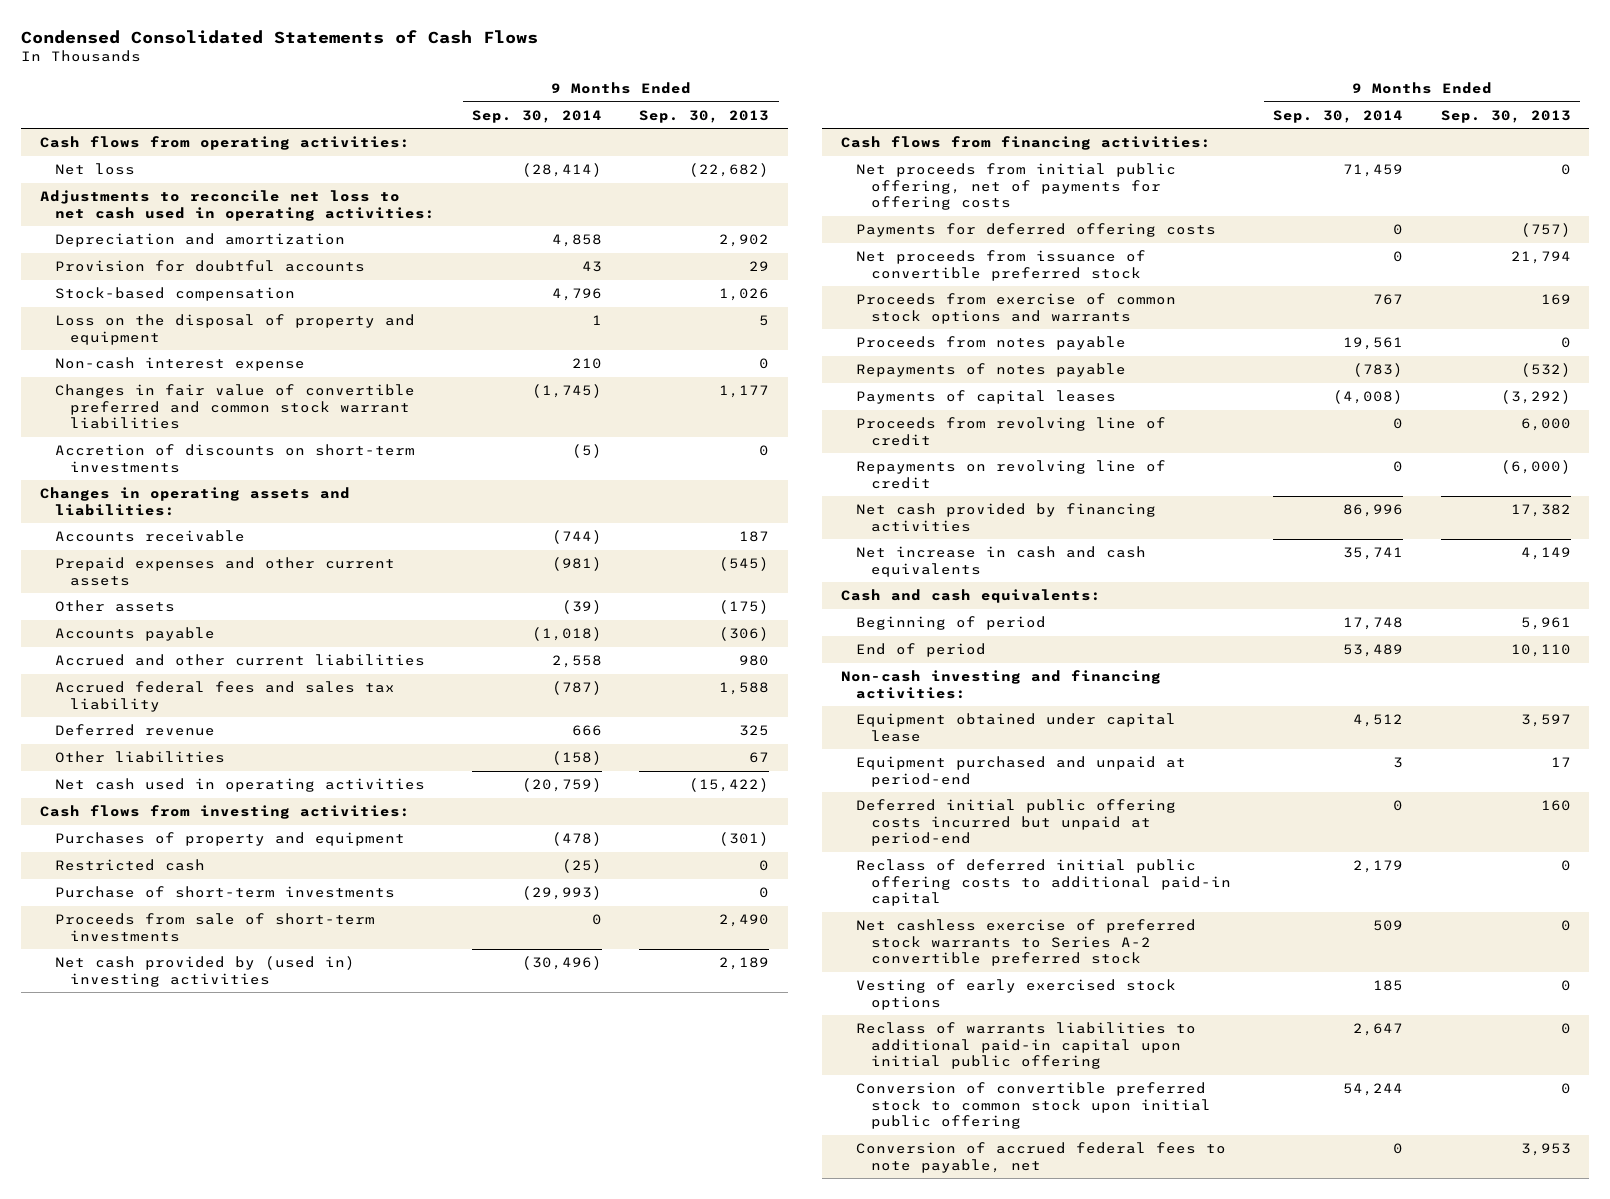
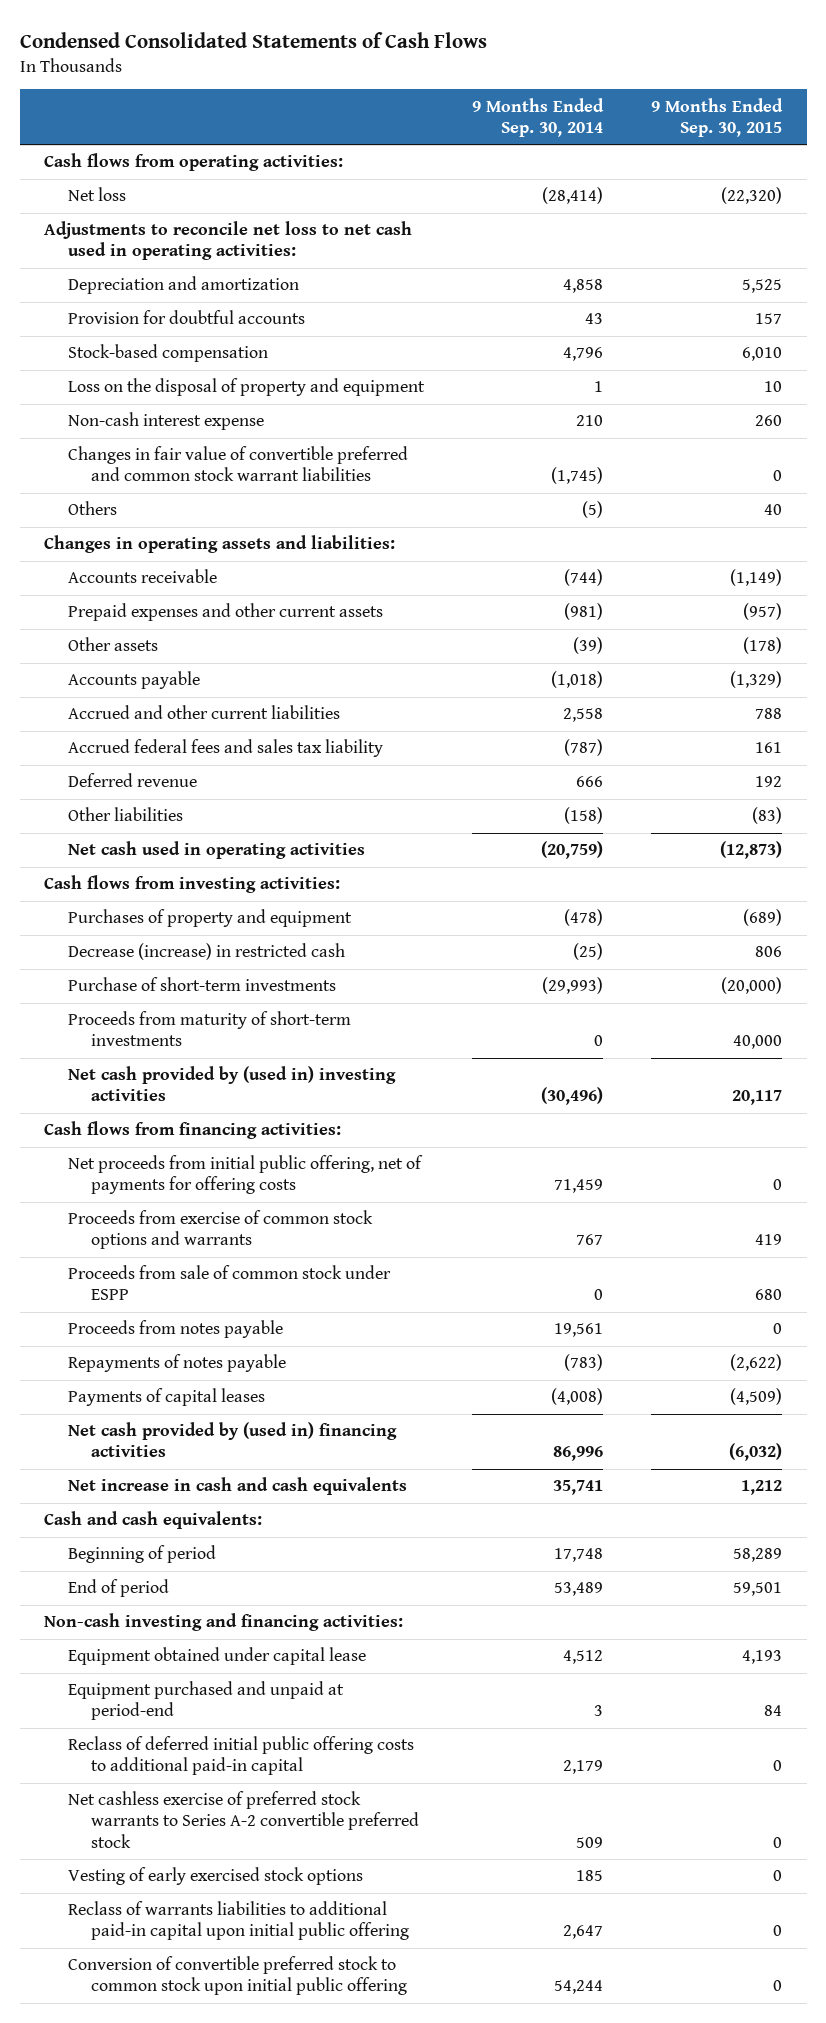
[639,109,770,123] Sep. 30, 2013 -> none
none -> [651,97,784,137] 9 Months Ended Sep. 30, 2015
[55,444,416,473] Accretion of discounts on short-term investments -> none
none -> [67,501,117,516] Others
[55,859,206,872] Restricted cash -> [67,943,345,961] Decrease (increase) in restricted cash
[55,913,376,942] Proceeds from sale of short-term investments -> [67,1011,351,1047] Proceeds from maturity of short-term investments
[856,223,1217,238] Payments for deferred offering costs -> none
[856,250,1147,281] Net proceeds from issuance of convertible preferred stock -> none
none -> [67,1265,391,1301] Proceeds from sale of common stock under ESPP
[856,417,1167,446] Proceeds from revolving line of credit -> none
[856,460,1167,489] Repayments on revolving line of credit -> none
[856,503,1157,532] Net cash provided by financing activities -> [67,1422,397,1458] Net cash provided by (used in) financing activities
[856,799,1177,847] Deferred initial public offering costs incurred but unpaid at period-end -> none
[856,1142,1227,1173] Conversion of accrued federal fees to note payable, net -> none

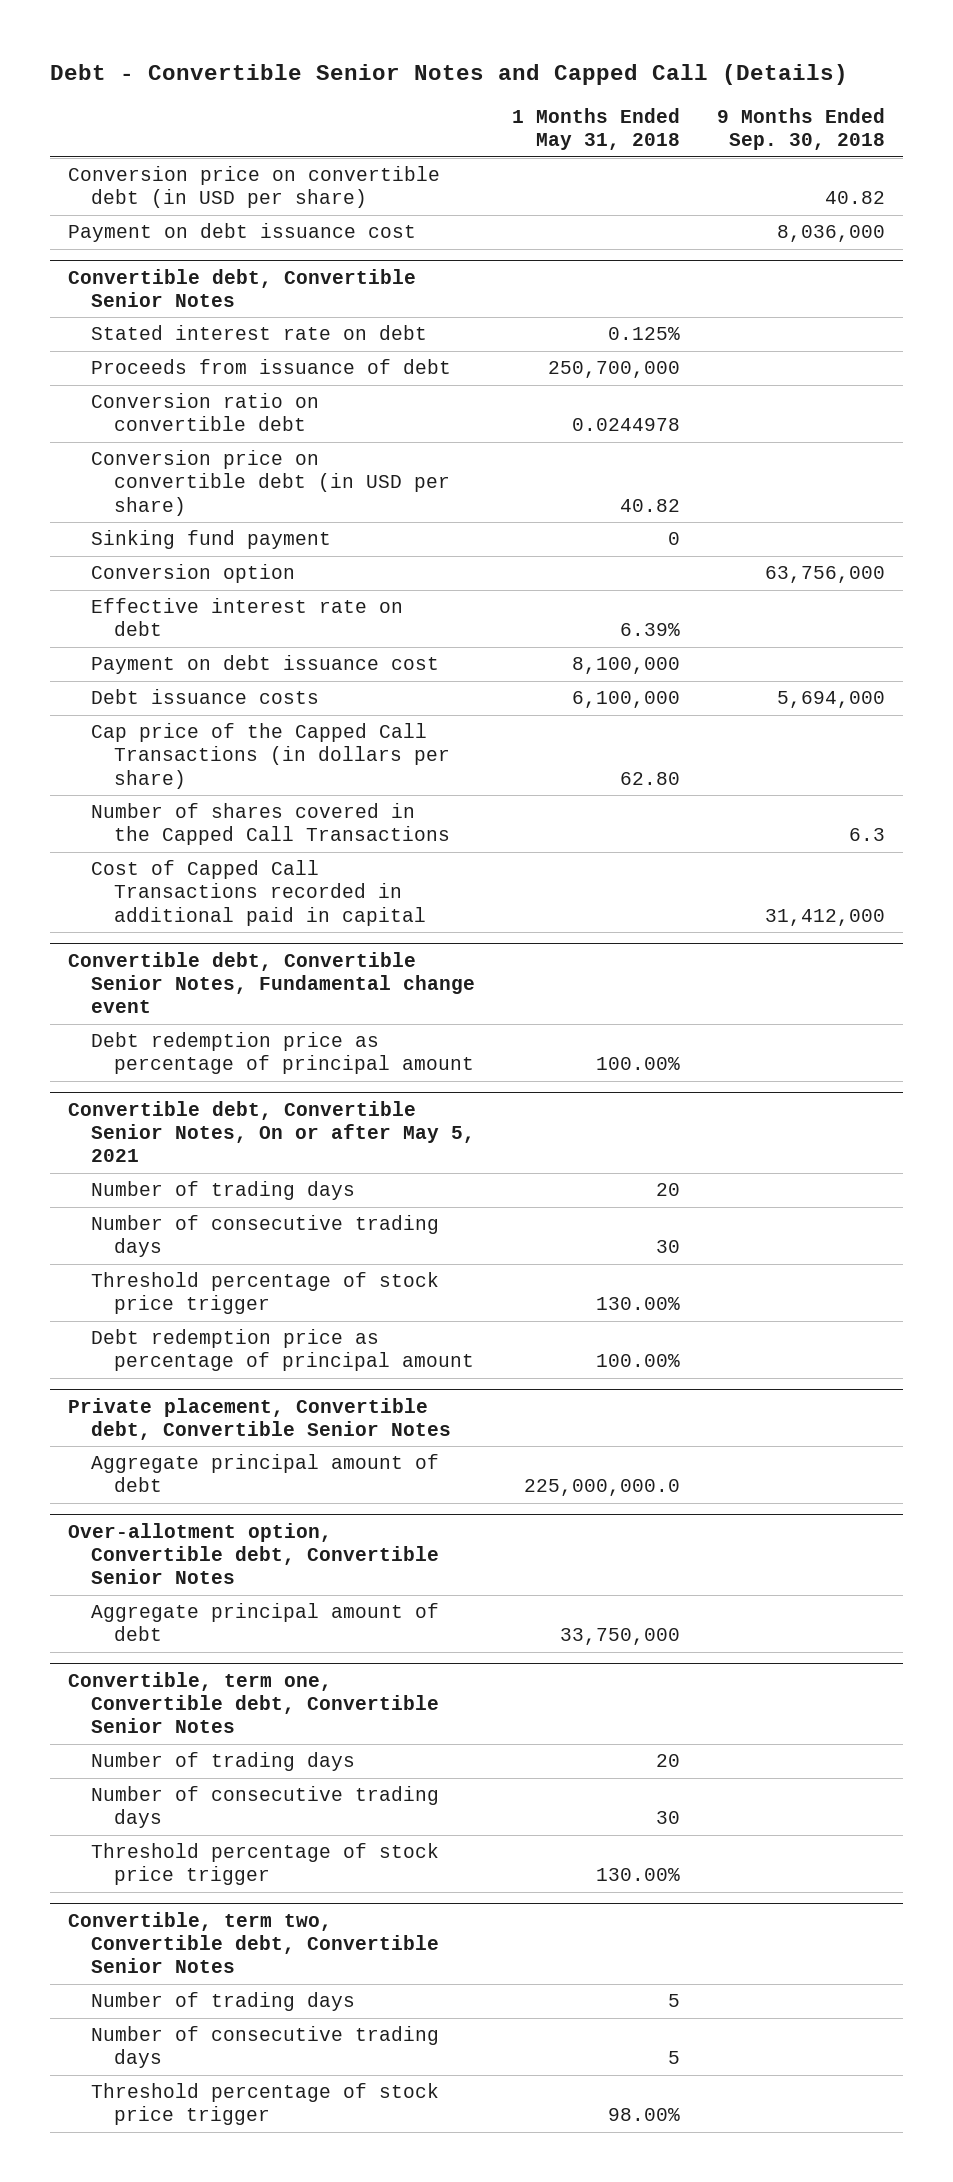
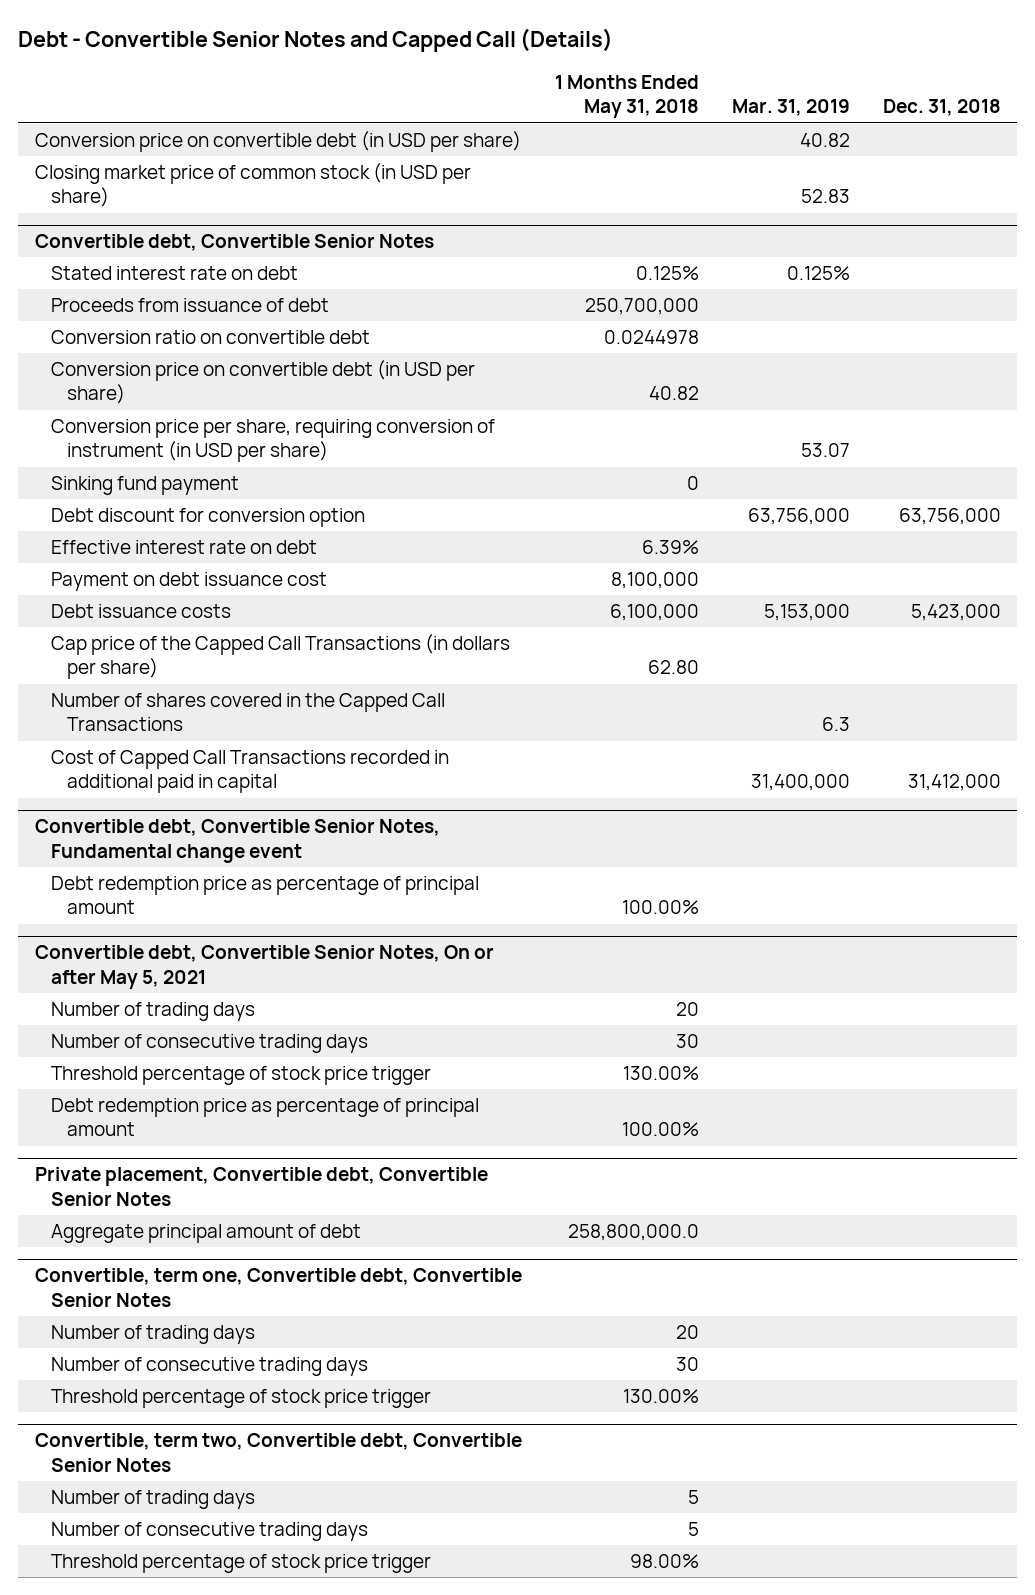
[716,108,885,151] 9 Months Ended Sep. 30, 2018 -> none
none -> [731,99,850,117] Mar. 31, 2019
none -> [882,99,1001,117] Dec. 31, 2018
[68,223,417,243] Payment on debt issuance cost -> none
none -> [34,163,471,208] Closing market price of common stock (in USD per share)
none -> [50,419,495,463] Conversion price per share, requiring conversion of instrument (in USD per share)
[91,564,296,584] Conversion option -> [50,508,365,528] Debt discount for conversion option
[68,1522,440,1585] Over-allotment option, Convertible debt, Convertible Senior Notes -> none
[91,1603,440,1642] Aggregate principal amount of debt -> none
[524,1479,681,1497] 225,000,000.0 -> [567,1224,699,1242] 258,800,000.0

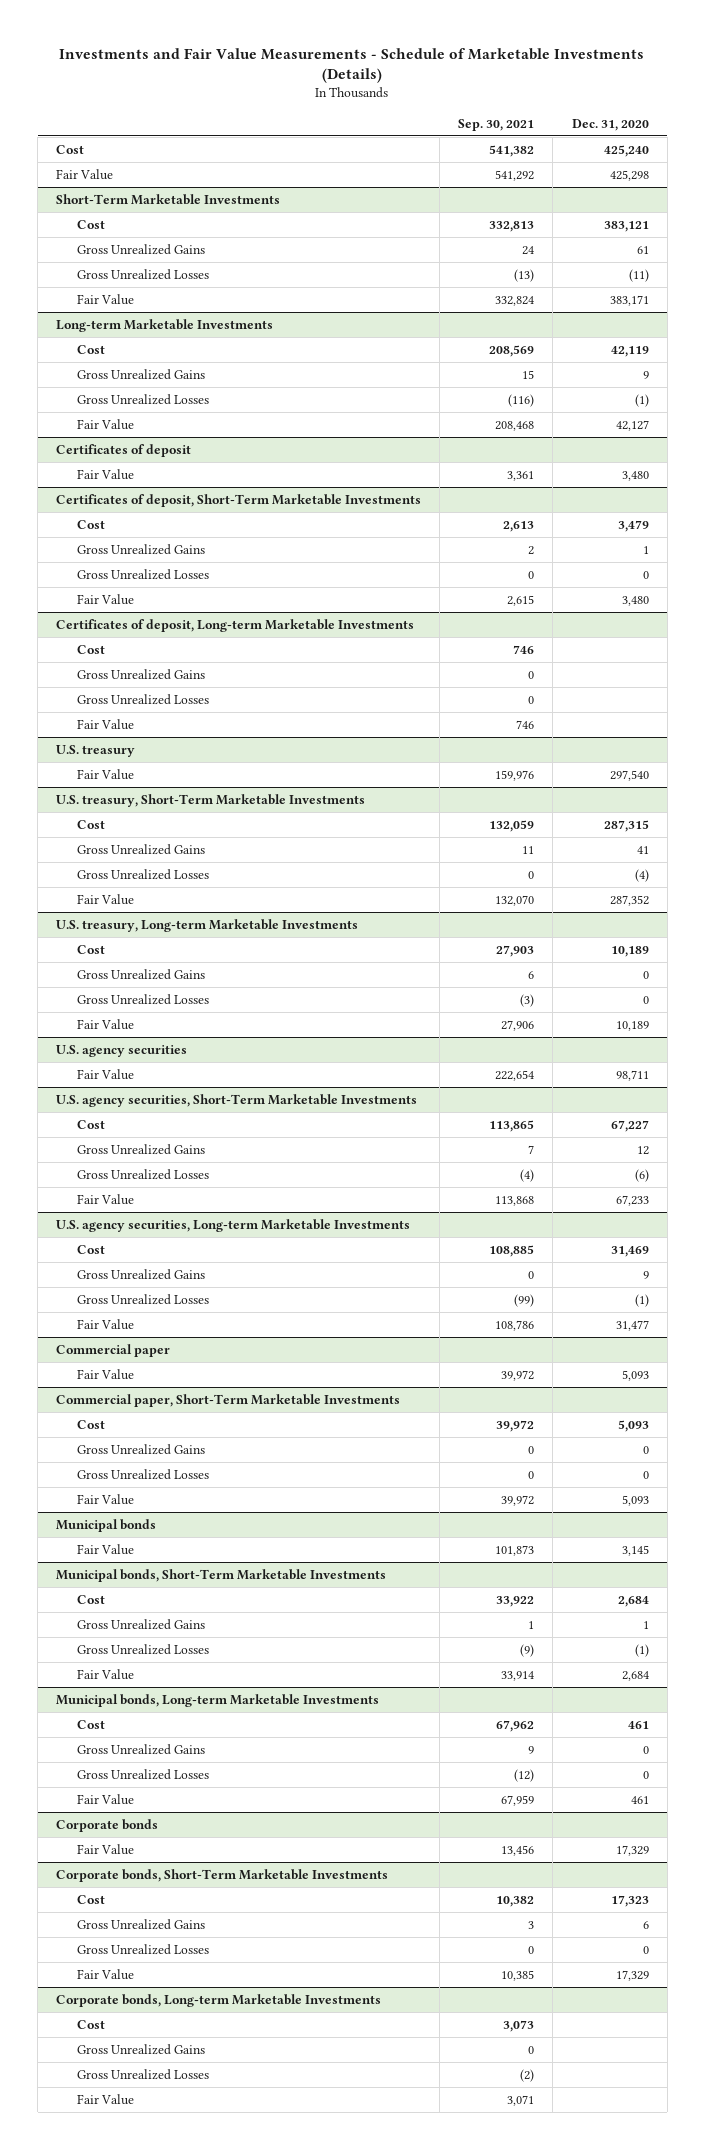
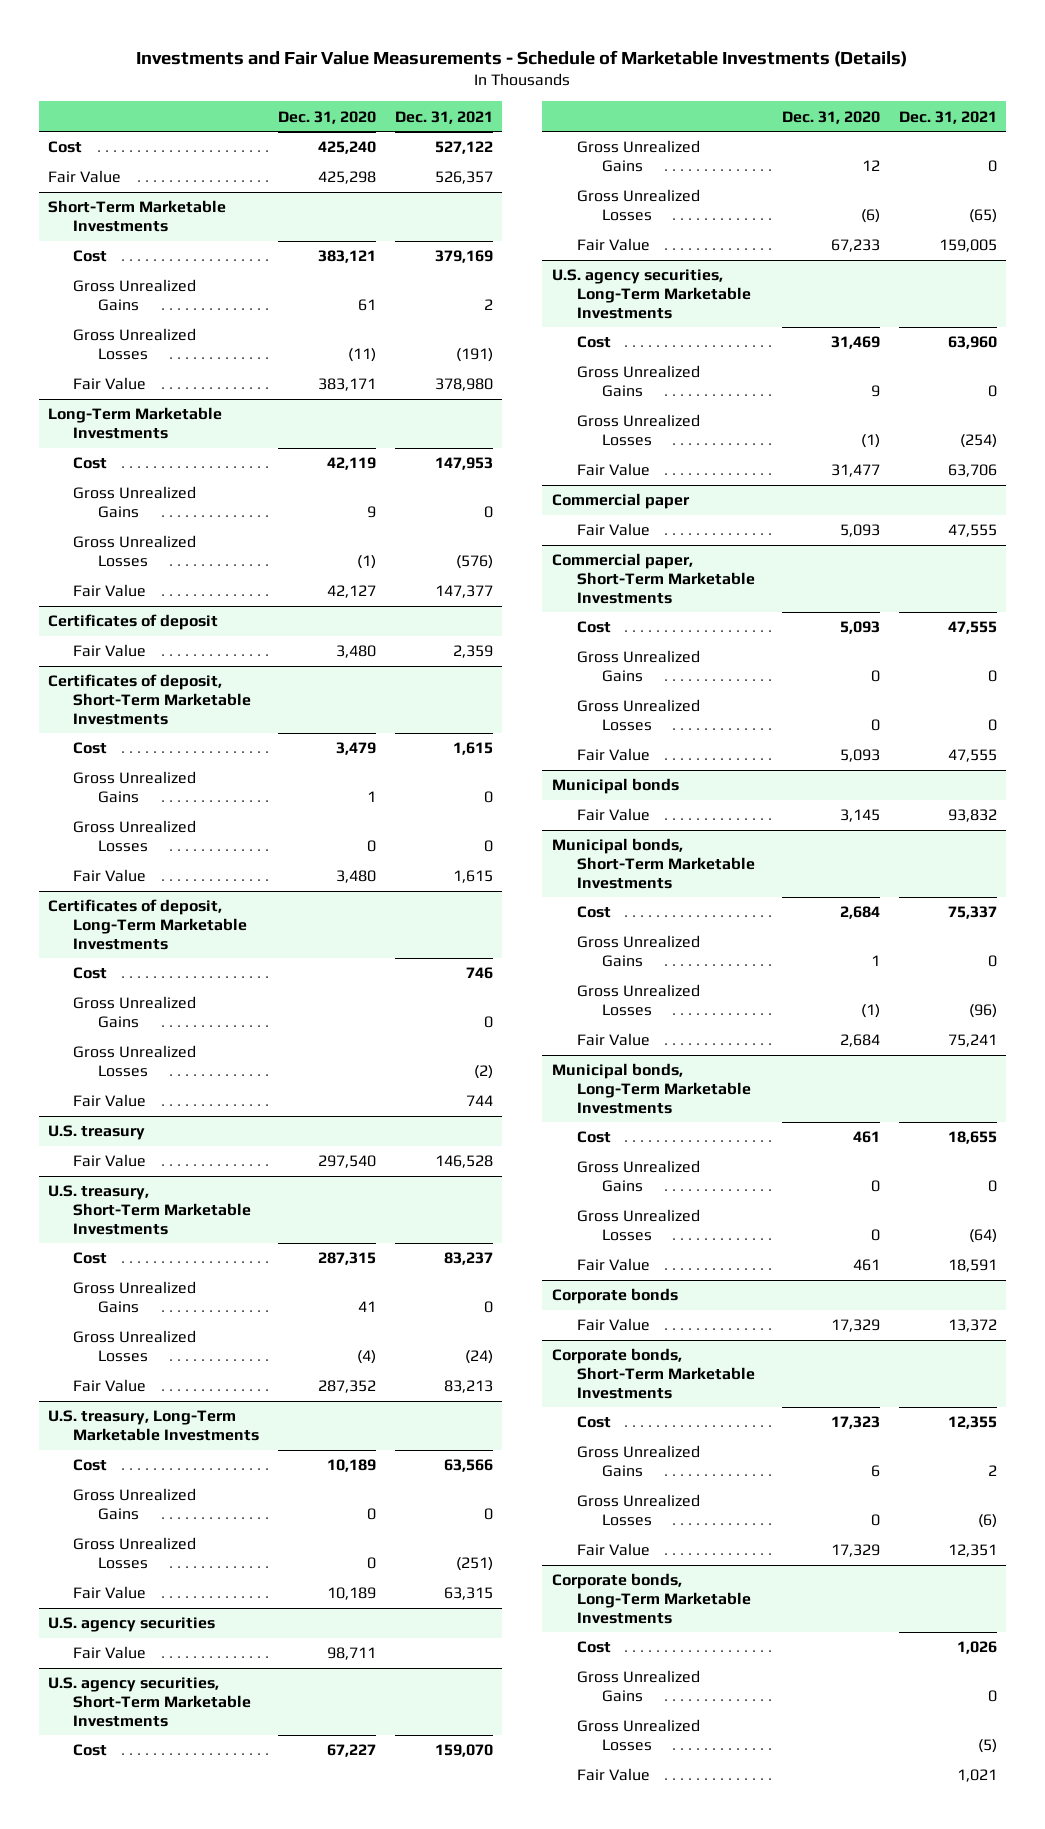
[458,118,535,131] Sep. 30, 2021 -> none
none -> [394,110,493,124] Dec. 31, 2021
[56,318,274,332] Long-term Marketable Investments -> [48,407,223,439] Long-Term Marketable Investments
[56,618,415,632] Certificates of deposit, Long-term Marketable Investments -> [48,899,248,950] Certificates of deposit, Long-Term Marketable Investments
[56,918,359,932] U.S. treasury, Long-term Marketable Investments -> [48,1410,260,1441] U.S. treasury, Long-Term Marketable Investments
[56,1218,411,1232] U.S. agency securities, Long-term Marketable Investments -> [551,269,751,319] U.S. agency securities, Long-Term Marketable Investments
[56,1693,380,1707] Municipal bonds, Long-term Marketable Investments -> [551,1063,751,1114] Municipal bonds, Long-Term Marketable Investments
[56,1993,382,2007] Corporate bonds, Long-term Marketable Investments -> [551,1573,751,1624] Corporate bonds, Long-Term Marketable Investments

